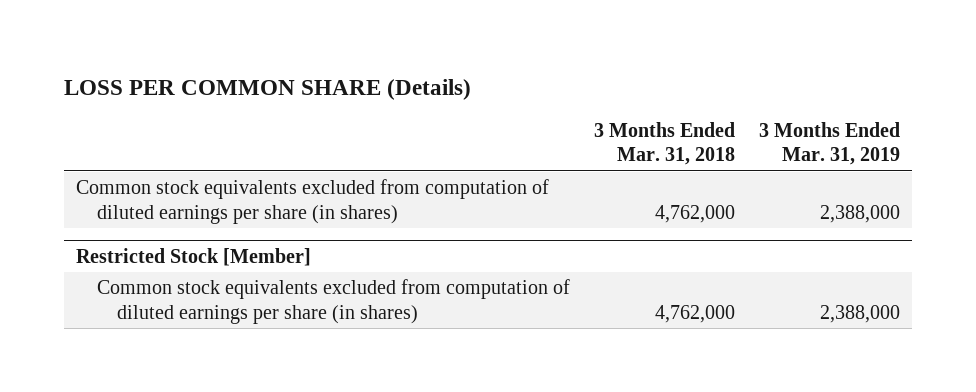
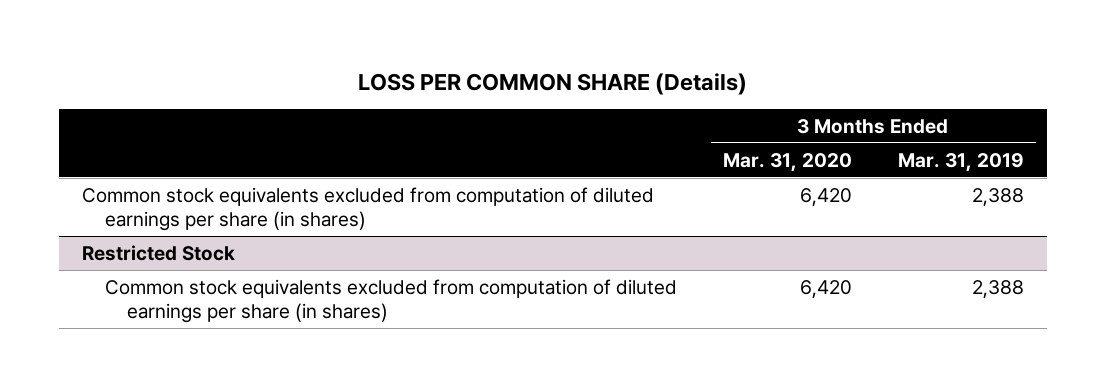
[593,122,735,166] 3 Months Ended Mar. 31, 2018 -> none
none -> [722,152,852,172] Mar. 31, 2020
[819,204,900,223] 2,388,000 -> [972,187,1025,206] 2,388
[75,247,311,266] Restricted Stock [Member] -> [82,244,236,261] Restricted Stock
[819,304,900,323] 2,388,000 -> [972,279,1025,298] 2,388

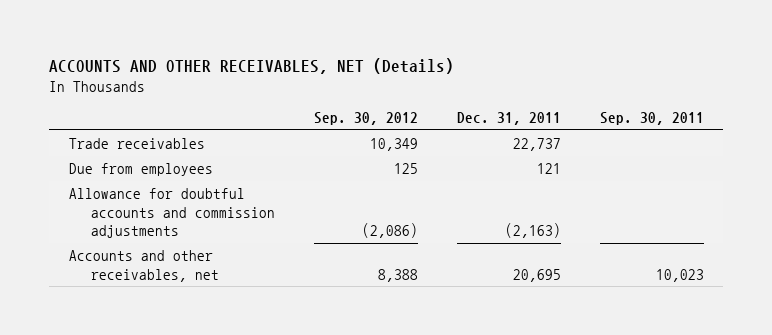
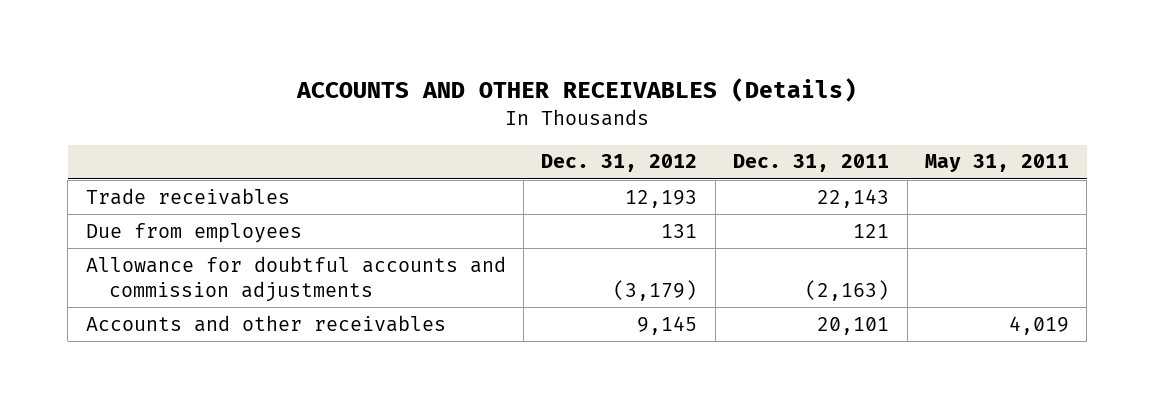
[49,58,455,75] ACCOUNTS AND OTHER RECEIVABLES, NET (Details) -> [296,78,858,103] ACCOUNTS AND OTHER RECEIVABLES (Details)
[313,112,418,126] Sep. 30, 2012 -> none
[599,112,704,126] Sep. 30, 2011 -> none
none -> [541,154,698,173] Dec. 31, 2012
none -> [925,154,1070,173] May 31, 2011
[512,137,561,151] 22,737 -> [817,188,890,208] 22,143
[68,249,220,282] Accounts and other receivables, net -> [85,314,446,332] Accounts and other receivables
[512,268,561,282] 20,695 -> [817,316,890,335] 20,101

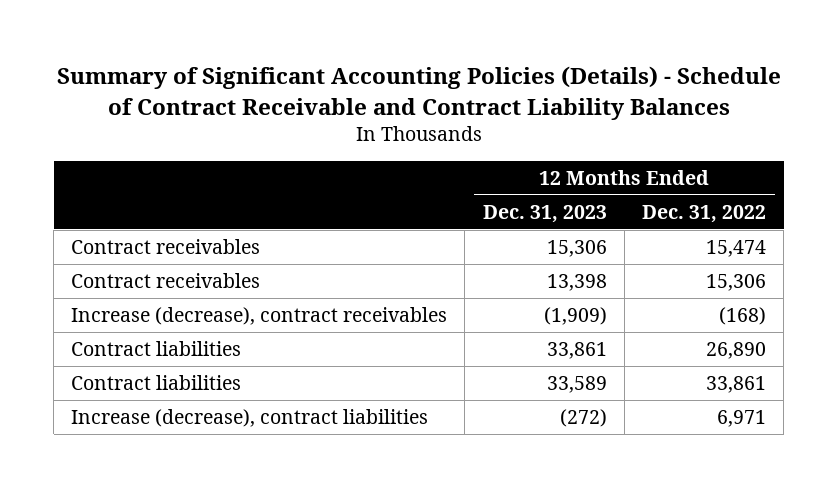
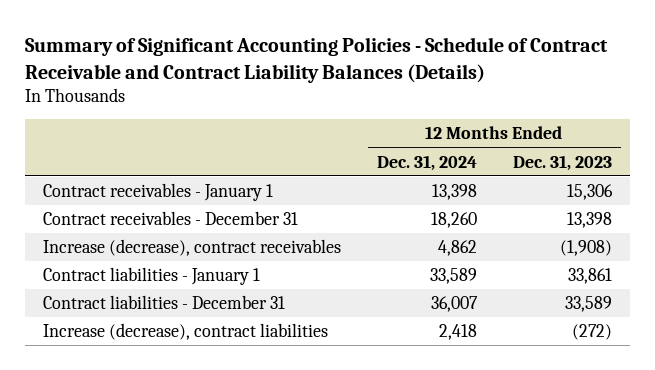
[56,66,781,120] Summary of Significant Accounting Policies (Details) - Schedule of Contract Receivable and Contract Liability Balances -> [24,36,608,83] Summary of Significant Accounting Policies - Schedule of Contract Receivable and Contract Liability Balances (Details)
[642,204,767,223] Dec. 31, 2022 -> none
none -> [376,154,477,171] Dec. 31, 2024
[71,239,261,255] Contract receivables -> [42,183,273,202] Contract receivables - January 1
[71,273,261,289] Contract receivables -> [42,211,298,226] Contract receivables - December 31
[543,307,607,326] (1,909) -> [559,240,612,257] (1,908)
[71,341,242,357] Contract liabilities -> [42,267,260,286] Contract liabilities - January 1
[71,375,242,391] Contract liabilities -> [42,295,285,310] Contract liabilities - December 31

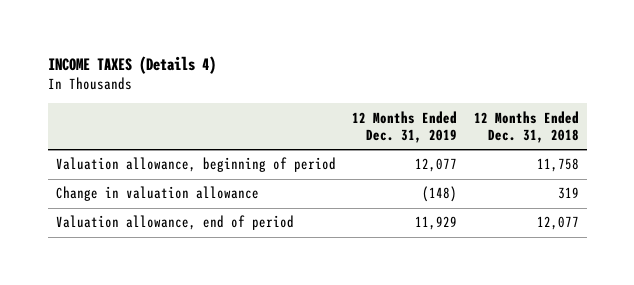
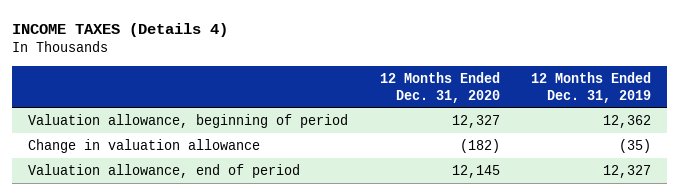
[473,110,579,144] 12 Months Ended Dec. 31, 2018 -> none
none -> [379,71,500,103] 12 Months Ended Dec. 31, 2020
[415,158,458,173] 12,077 -> [603,114,652,128] 12,362
[422,186,458,203] (148) -> [619,138,652,153] (35)
[415,216,458,231] 11,929 -> [603,164,652,178] 12,327

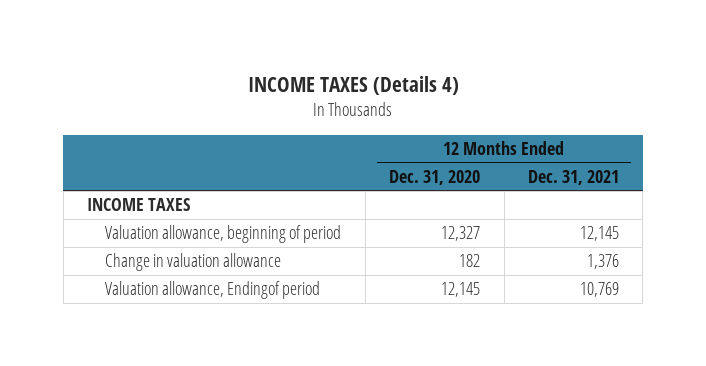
[531,71,652,103] 12 Months Ended Dec. 31, 2019 -> none
none -> [527,169,619,185] Dec. 31, 2021
none -> [87,198,191,212] INCOME TAXES
[459,138,500,153] (182) -> [459,254,481,268] 182
[28,163,301,178] Valuation allowance, end of period -> [105,281,321,300] Valuation allowance, Endingof period

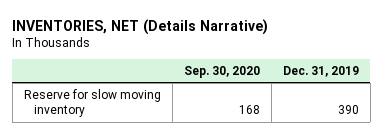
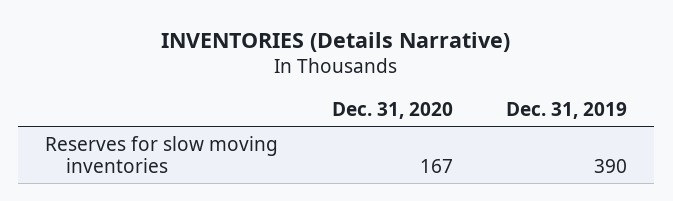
[12,18,269,35] INVENTORIES, NET (Details Narrative) -> [161,31,511,52] INVENTORIES (Details Narrative)
[183,65,260,78] Sep. 30, 2020 -> none
none -> [331,101,453,119] Dec. 31, 2020
[23,88,161,118] Reserve for slow moving inventory -> [45,135,279,173] Reserves for slow moving inventories

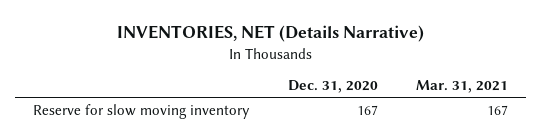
[161,31,511,52] INVENTORIES (Details Narrative) -> [116,25,424,43] INVENTORIES, NET (Details Narrative)
[506,101,628,119] Dec. 31, 2019 -> none
none -> [415,80,508,94] Mar. 31, 2021
[45,135,279,173] Reserves for slow moving inventories -> [33,103,251,119] Reserve for slow moving inventory

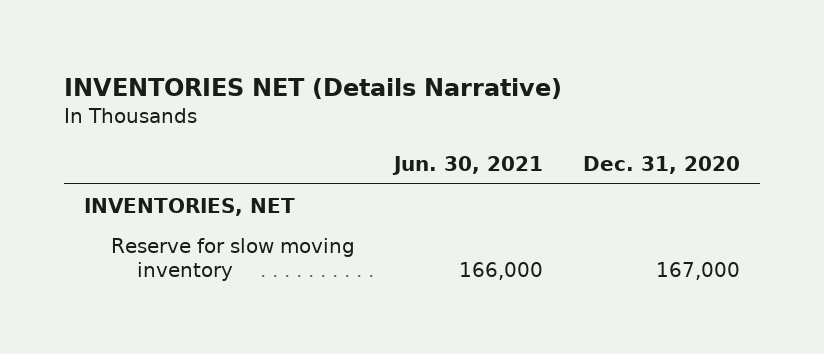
[116,25,424,43] INVENTORIES, NET (Details Narrative) -> [64,77,563,99] INVENTORIES NET (Details Narrative)
[415,80,508,94] Mar. 31, 2021 -> none
none -> [392,155,544,175] Jun. 30, 2021
none -> [84,197,296,216] INVENTORIES, NET
[357,104,379,115] 167 -> [656,262,741,281] 167,000

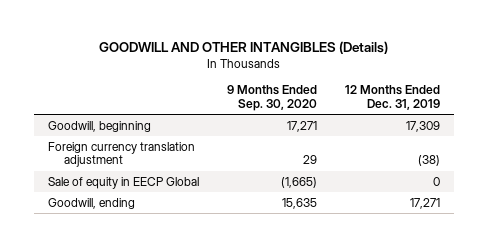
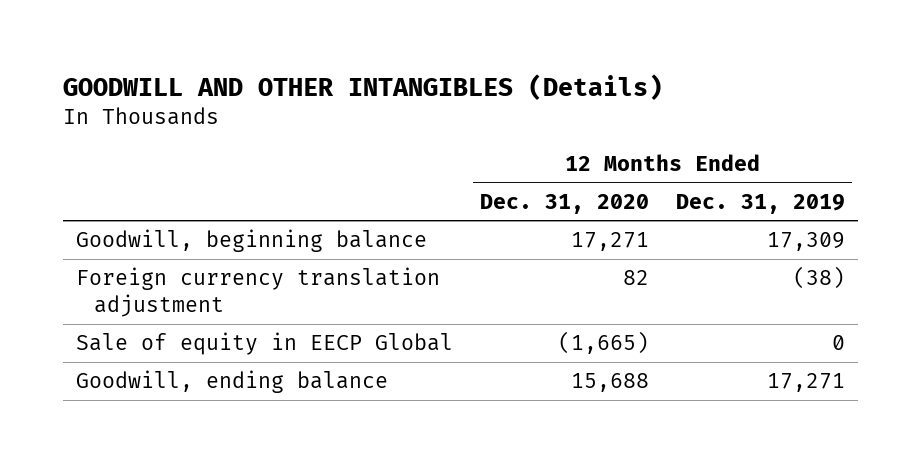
[226,85,317,112] 9 Months Ended Sep. 30, 2020 -> none
none -> [480,193,650,214] Dec. 31, 2020
[47,120,151,132] Goodwill, beginning -> [76,229,428,253] Goodwill, beginning balance
[47,197,135,209] Goodwill, ending -> [76,370,389,394] Goodwill, ending balance

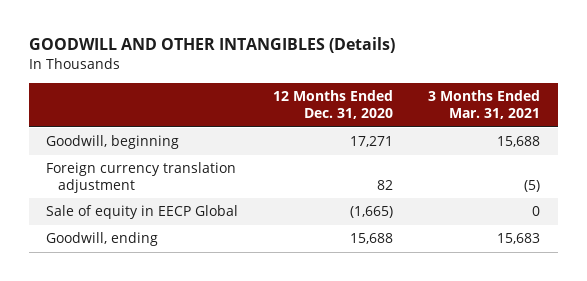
[676,193,846,214] Dec. 31, 2019 -> none
none -> [428,90,541,120] 3 Months Ended Mar. 31, 2021
[76,229,428,253] Goodwill, beginning balance -> [46,135,180,150] Goodwill, beginning
[76,370,389,394] Goodwill, ending balance -> [46,232,159,247] Goodwill, ending

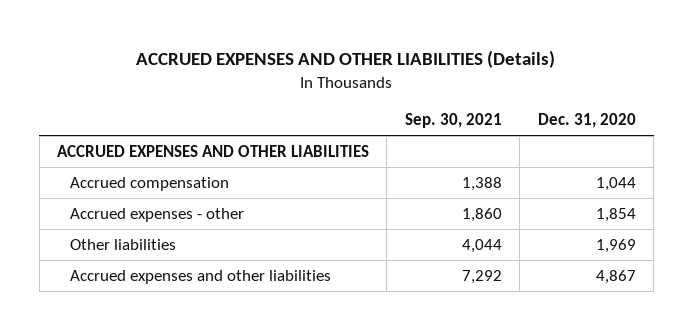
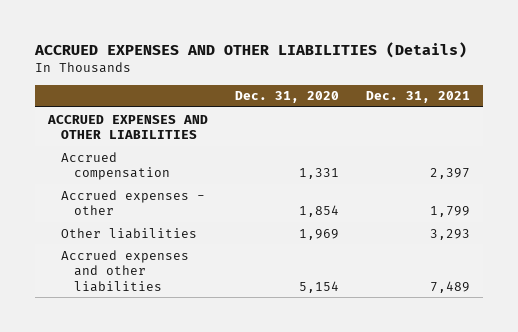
[404,113,502,129] Sep. 30, 2021 -> none
none -> [366,91,471,104] Dec. 31, 2021
[595,176,636,191] 1,044 -> [299,168,340,180] 1,331
[595,269,636,284] 4,867 -> [299,280,340,293] 5,154

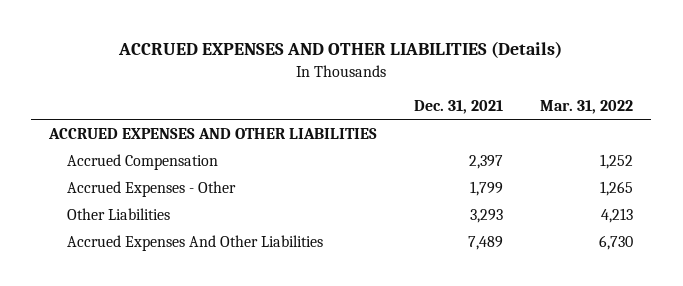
[235,91,340,104] Dec. 31, 2020 -> none
none -> [540,100,634,115] Mar. 31, 2022
[61,151,170,181] Accrued compensation -> [67,153,219,170] Accrued Compensation
[61,189,206,216] Accrued expenses - other -> [67,180,237,197] Accrued Expenses - Other
[61,227,198,239] Other liabilities -> [67,207,171,220] Other Liabilities
[61,249,190,292] Accrued expenses and other liabilities -> [67,234,324,251] Accrued Expenses And Other Liabilities

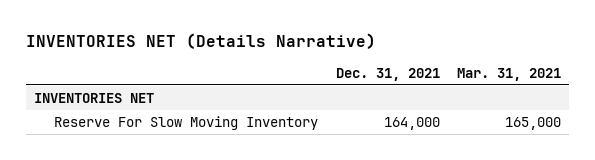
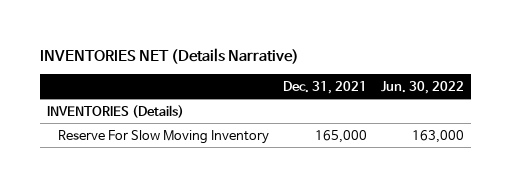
[456,67,561,81] Mar. 31, 2021 -> none
none -> [381,80,465,94] Jun. 30, 2022
[34,93,155,104] INVENTORIES NET -> [47,104,185,118] INVENTORIES (Details)
[383,117,440,131] 164,000 -> [314,129,367,143] 165,000

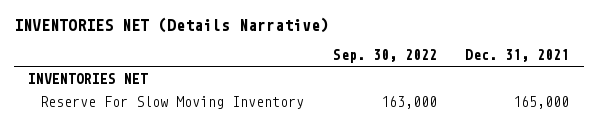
[381,80,465,94] Jun. 30, 2022 -> none
none -> [332,48,437,63] Sep. 30, 2022
[47,104,185,118] INVENTORIES (Details) -> [28,72,149,84] INVENTORIES NET

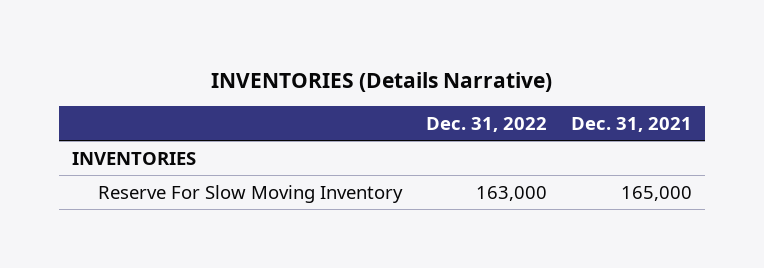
[13,17,329,34] INVENTORIES NET (Details Narrative) -> [210,71,552,92] INVENTORIES (Details Narrative)
[332,48,437,63] Sep. 30, 2022 -> none
none -> [426,116,548,132] Dec. 31, 2022
[28,72,149,84] INVENTORIES NET -> [71,151,196,165] INVENTORIES

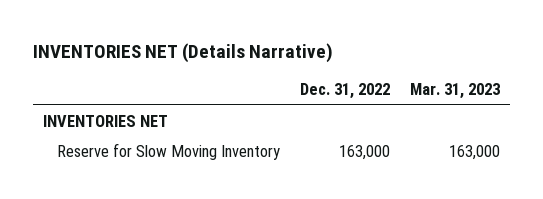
[210,71,552,92] INVENTORIES (Details Narrative) -> [32,43,333,64] INVENTORIES NET (Details Narrative)
[571,116,693,132] Dec. 31, 2021 -> none
none -> [410,83,501,100] Mar. 31, 2023
[71,151,196,165] INVENTORIES -> [42,114,168,127] INVENTORIES NET
[97,184,403,203] Reserve For Slow Moving Inventory -> [56,142,280,160] Reserve for Slow Moving Inventory

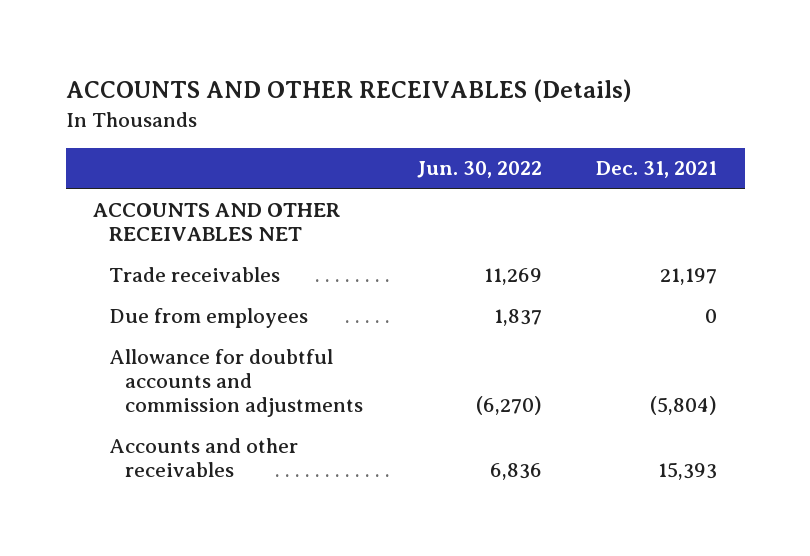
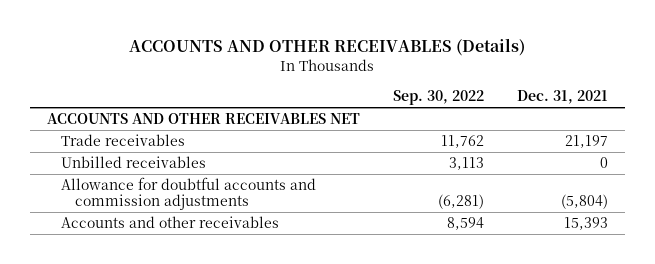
[416,161,542,179] Jun. 30, 2022 -> none
none -> [392,90,484,106] Sep. 30, 2022
[108,307,308,328] Due from employees -> none
none -> [60,156,206,169] Unbilled receivables

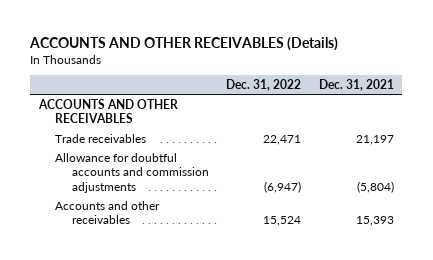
[392,90,484,106] Sep. 30, 2022 -> none
none -> [226,78,302,91] Dec. 31, 2022
[46,113,360,125] ACCOUNTS AND OTHER RECEIVABLES NET -> [38,98,179,124] ACCOUNTS AND OTHER RECEIVABLES
[60,156,206,169] Unbilled receivables -> none

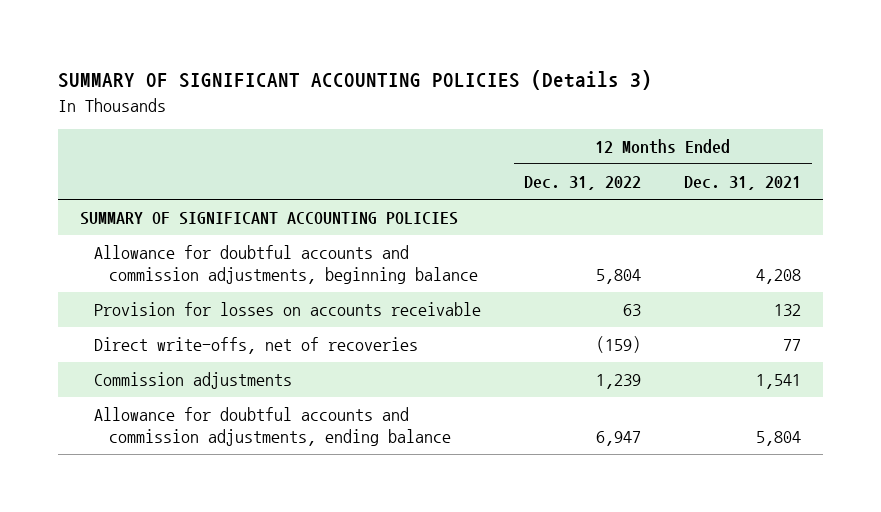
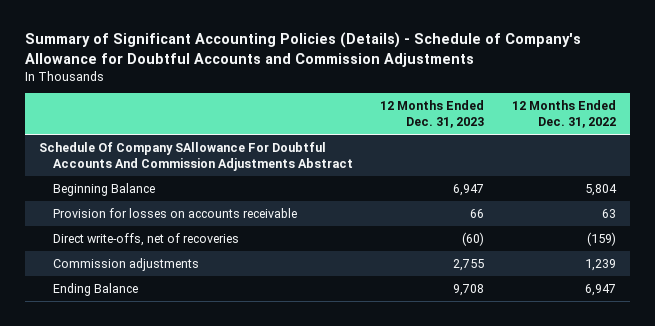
[58,70,653,91] SUMMARY OF SIGNIFICANT ACCOUNTING POLICIES (Details 3) -> [25,32,582,67] Summary of Significant Accounting Policies (Details) - Schedule of Company's Allowance for Doubtful Accounts and Commission Adjustments
[684,176,802,191] Dec. 31, 2021 -> none
none -> [380,100,485,129] 12 Months Ended Dec. 31, 2023
[79,212,458,226] SUMMARY OF SIGNIFICANT ACCOUNTING POLICIES -> none
none -> [38,142,353,172] Schedule Of Company SAllowance For Doubtful Accounts And Commission Adjustments Abstract
[94,245,479,285] Allowance for doubtful accounts and commission adjustments, beginning balance -> [52,183,155,197] Beginning Balance
[94,407,452,447] Allowance for doubtful accounts and commission adjustments, ending balance -> [52,283,138,297] Ending Balance

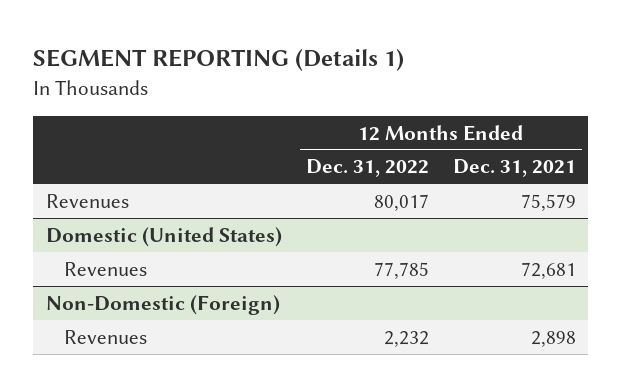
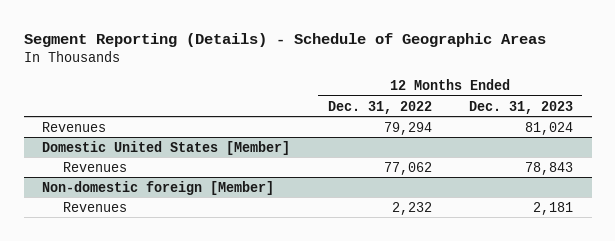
[33,49,405,72] SEGMENT REPORTING (Details 1) -> [23,33,546,48] Segment Reporting (Details) - Schedule of Geographic Areas
[452,159,576,178] Dec. 31, 2021 -> none
none -> [469,100,574,114] Dec. 31, 2023
[373,193,429,211] 80,017 -> [383,121,432,135] 79,294
[45,226,282,247] Domestic (United States) -> [42,140,291,155] Domestic United States [Member]
[373,261,429,279] 77,785 -> [383,161,432,175] 77,062
[45,294,280,315] Non-Domestic (Foreign) -> [42,180,275,195] Non-domestic foreign [Member]

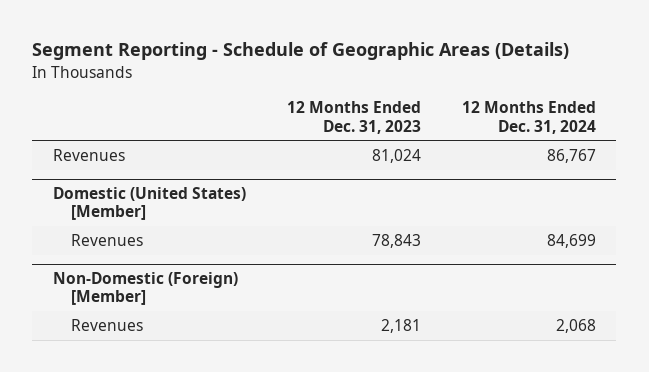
[23,33,546,48] Segment Reporting (Details) - Schedule of Geographic Areas -> [32,42,570,61] Segment Reporting - Schedule of Geographic Areas (Details)
[327,100,432,114] Dec. 31, 2022 -> none
none -> [461,101,596,134] 12 Months Ended Dec. 31, 2024
[42,140,291,155] Domestic United States [Member] -> [52,187,246,221] Domestic (United States) [Member]
[42,180,275,195] Non-domestic foreign [Member] -> [52,272,238,306] Non-Domestic (Foreign) [Member]

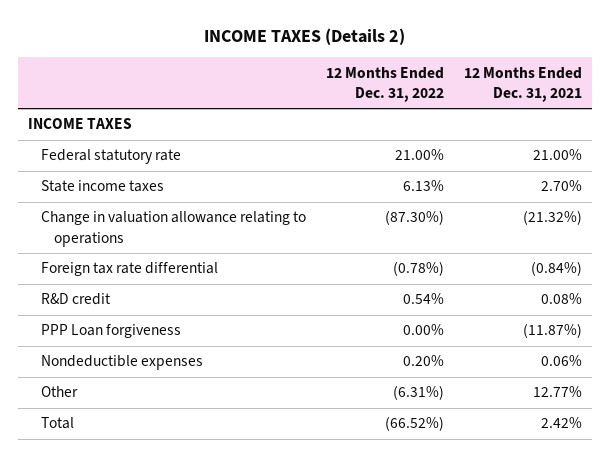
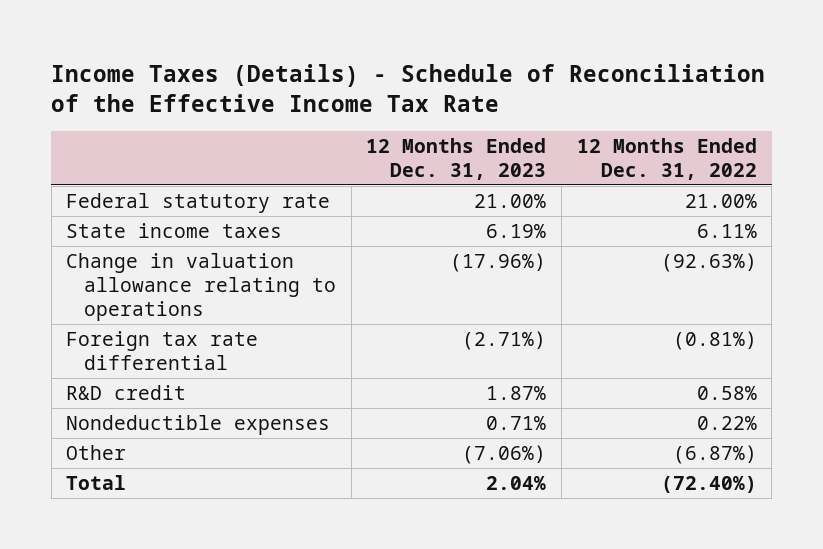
[203,27,405,45] INCOME TAXES (Details 2) -> [51,63,766,112] Income Taxes (Details) - Schedule of Reconciliation of the Effective Income Tax Rate
[464,66,583,102] 12 Months Ended Dec. 31, 2021 -> none
none -> [366,138,547,181] 12 Months Ended Dec. 31, 2023
[27,118,132,130] INCOME TAXES -> none
[41,324,182,339] PPP Loan forgiveness -> none
[403,180,445,192] 6.13% -> [696,223,757,238] 6.11%
[385,210,445,226] (87.30%) -> [660,252,757,272] (92.63%)
[393,261,445,277] (0.78%) -> [672,330,757,350] (0.81%)
[403,293,445,305] 0.54% -> [696,385,757,400] 0.58%
[403,355,445,367] 0.20% -> [696,415,757,430] 0.22%
[393,385,445,401] (6.31%) -> [672,444,757,464] (6.87%)
[385,416,445,432] (66.52%) -> [660,475,757,493] (72.40%)

